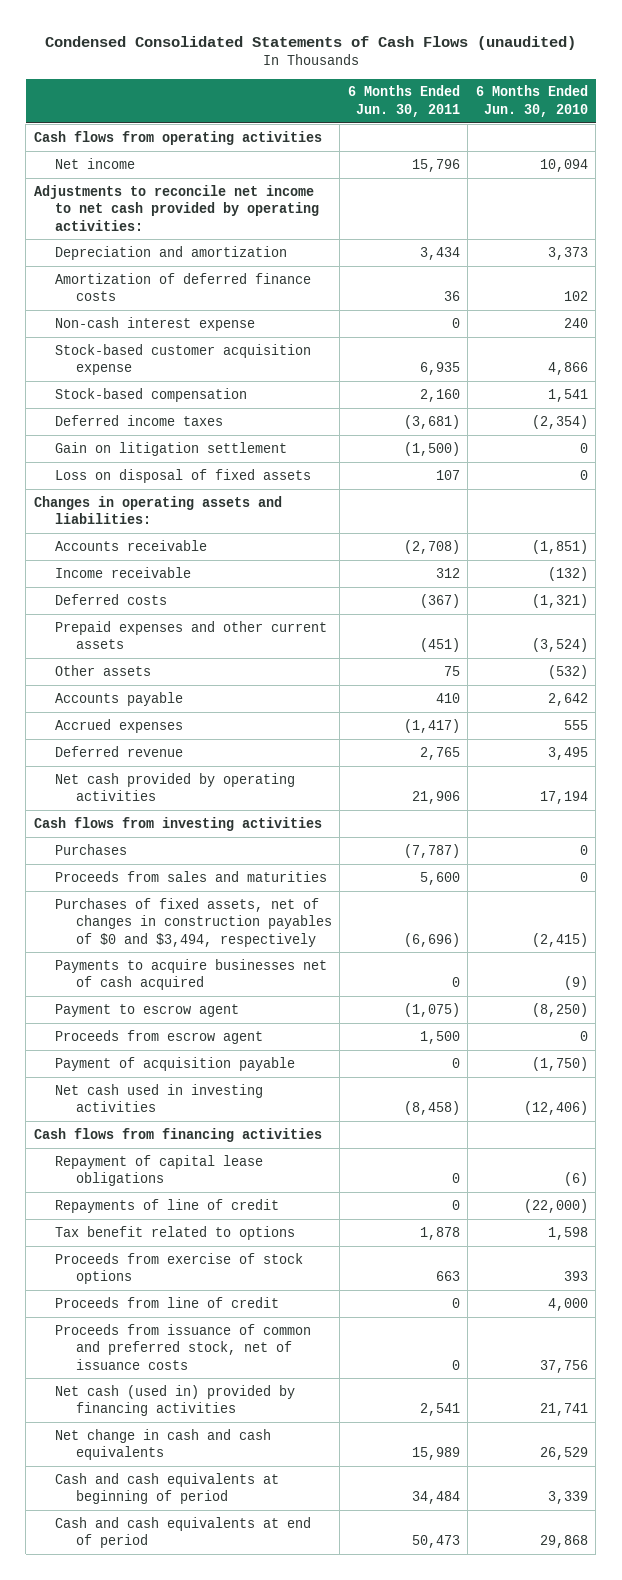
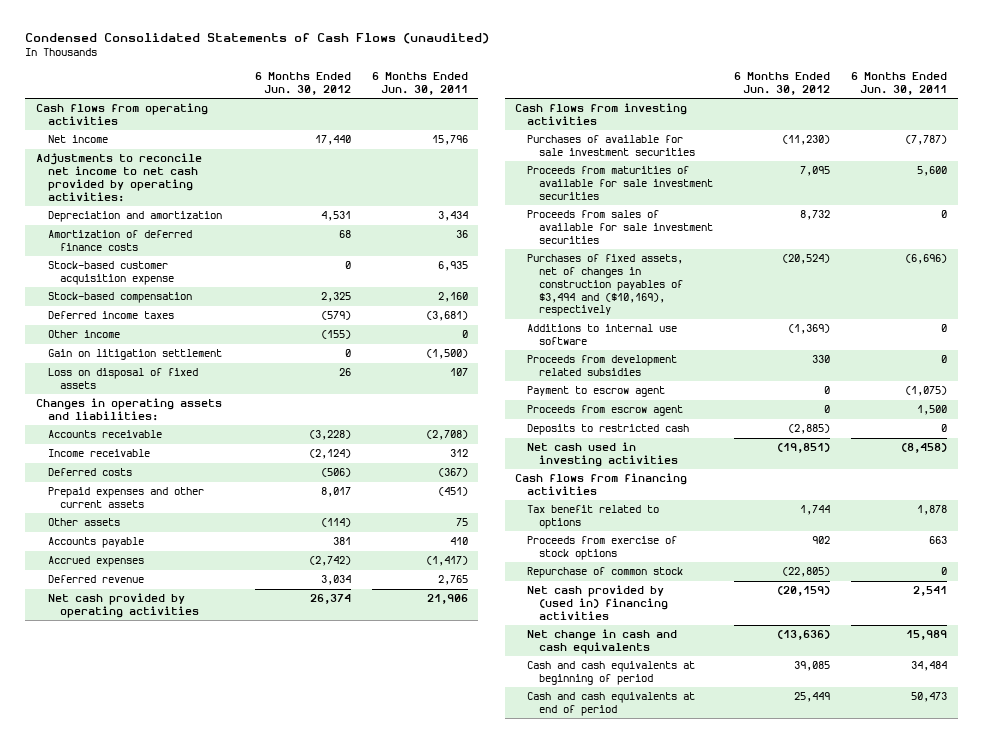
[475,85,588,117] 6 Months Ended Jun. 30, 2010 -> none
none -> [254,71,351,95] 6 Months Ended Jun. 30, 2012
[54,316,255,331] Non-cash interest expense -> none
none -> [47,330,120,339] Other income
[54,958,327,991] Payments to acquire businesses net of cash acquired -> none
[54,843,127,855] Purchases -> [527,135,696,157] Purchases of available for sale investment securities
[54,870,327,882] Proceeds from sales and maturities -> [527,166,714,200] Proceeds from maturities of available for sale investment securities
none -> [527,210,714,244] Proceeds from sales of available for sale investment securities
[54,897,332,947] Purchases of fixed assets, net of changes in construction payables of $0 and $3,494, respectively -> [527,254,684,317] Purchases of fixed assets, net of changes in construction payables of $3,494 and ($10,169), respectively
none -> [527,324,678,346] Additions to internal use software
none -> [527,355,678,377] Proceeds from development related subsidies
[54,1056,295,1071] Payment of acquisition payable -> none
none -> [527,424,690,436] Deposits to restricted cash
[54,1154,263,1187] Repayment of capital lease obligations -> none
[54,1198,279,1213] Repayments of line of credit -> none
[54,1296,279,1308] Proceeds from line of credit -> none
[54,1323,311,1370] Proceeds from issuance of common and preferred stock, net of issuance costs -> none
none -> [527,567,684,579] Repurchase of common stock
[54,1384,295,1417] Net cash (used in) provided by financing activities -> [527,585,669,620] Net cash provided by (used in) financing activities

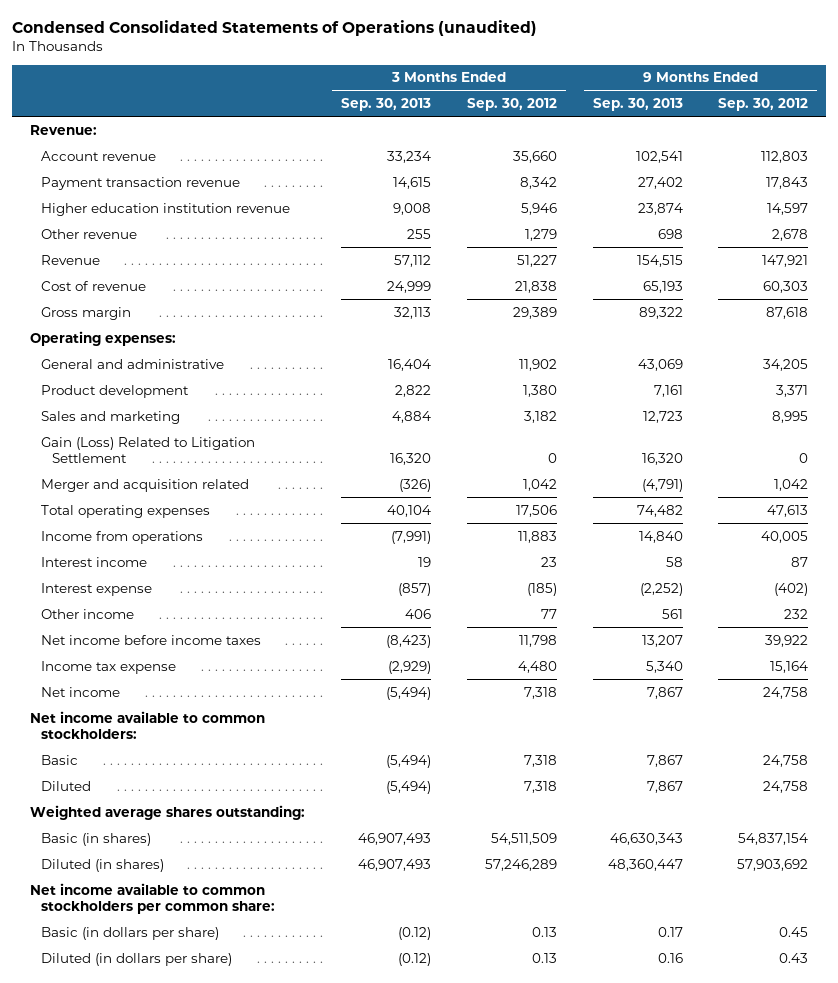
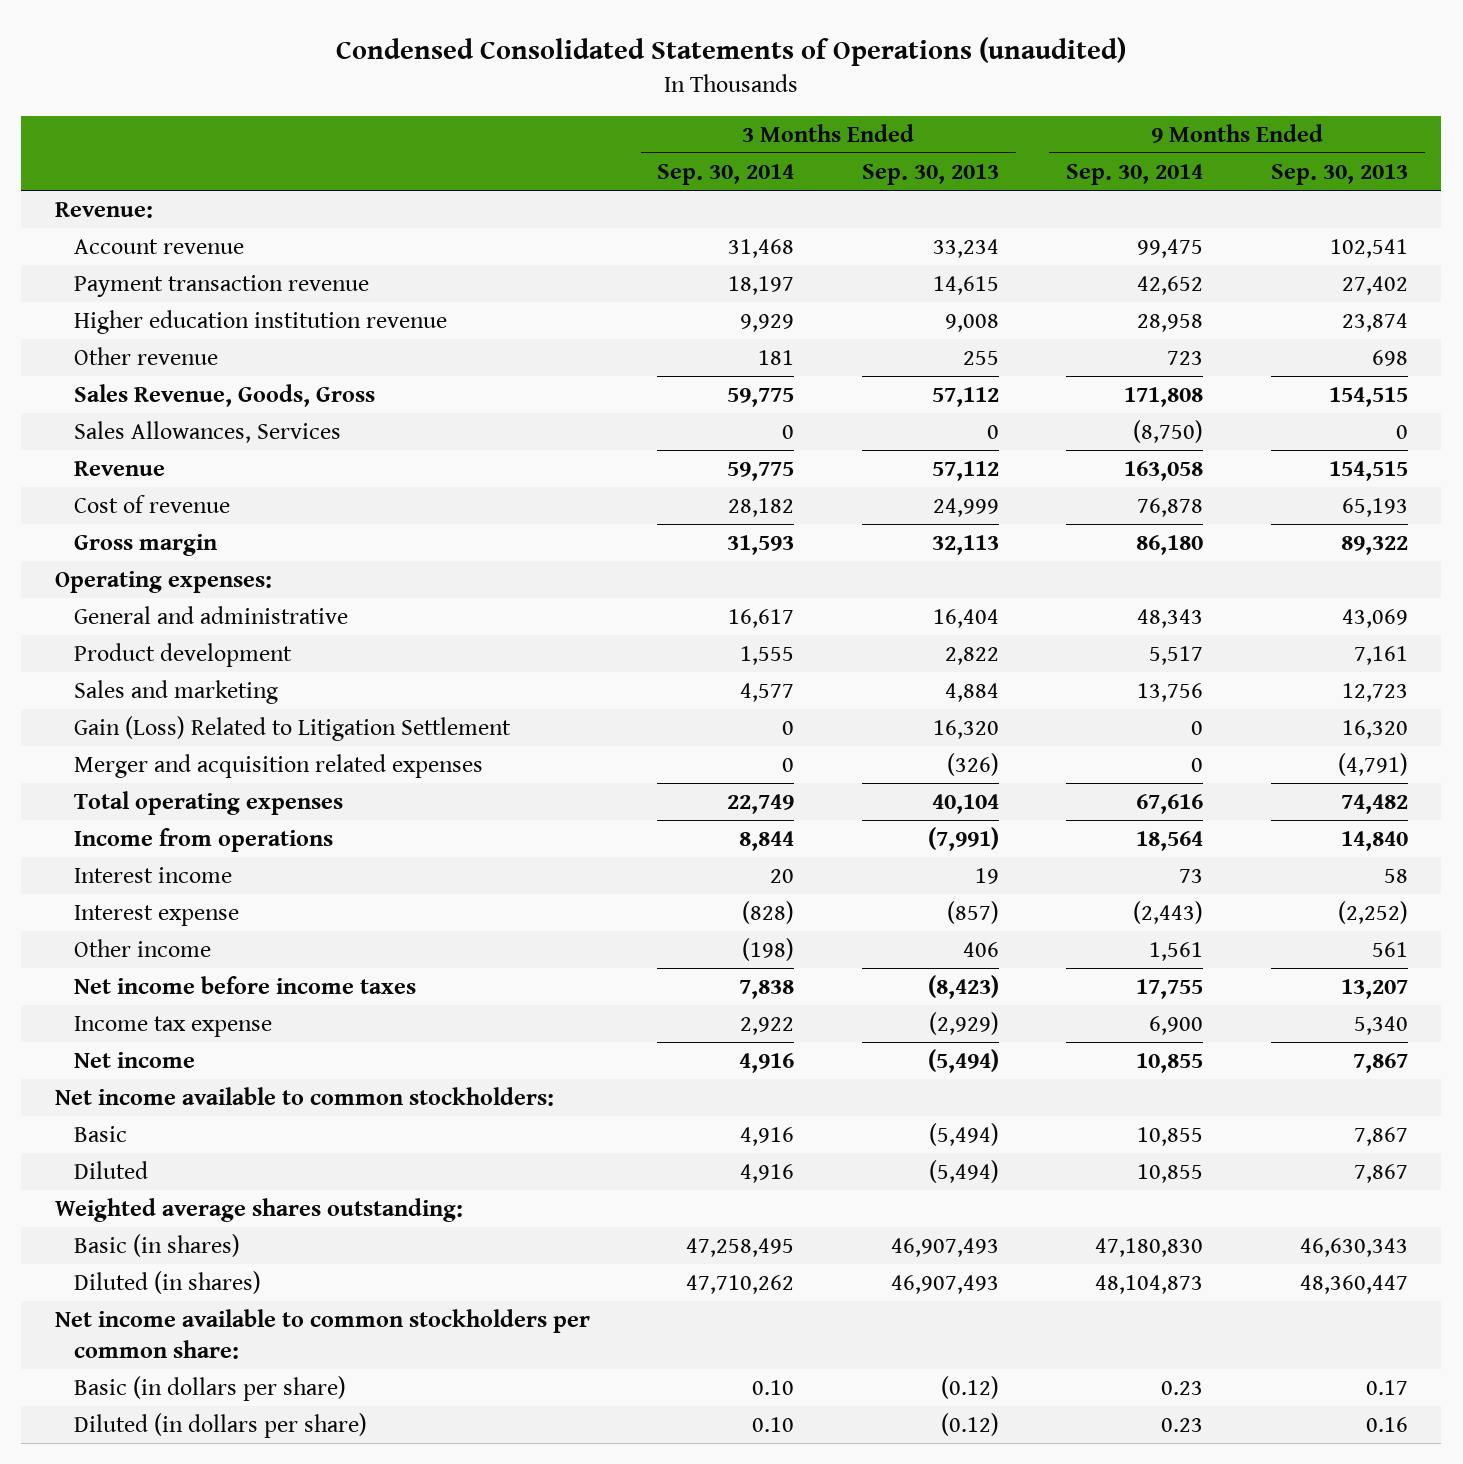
[466,98,557,112] Sep. 30, 2012 -> none
[718,98,809,112] Sep. 30, 2012 -> none
none -> [657,164,795,186] Sep. 30, 2014
none -> [1066,164,1204,186] Sep. 30, 2014
none -> [74,384,376,408] Sales Revenue, Goods, Gross
none -> [74,421,342,444] Sales Allowances, Services
[40,478,249,492] Merger and acquisition related -> [74,754,484,779] Merger and acquisition related expenses

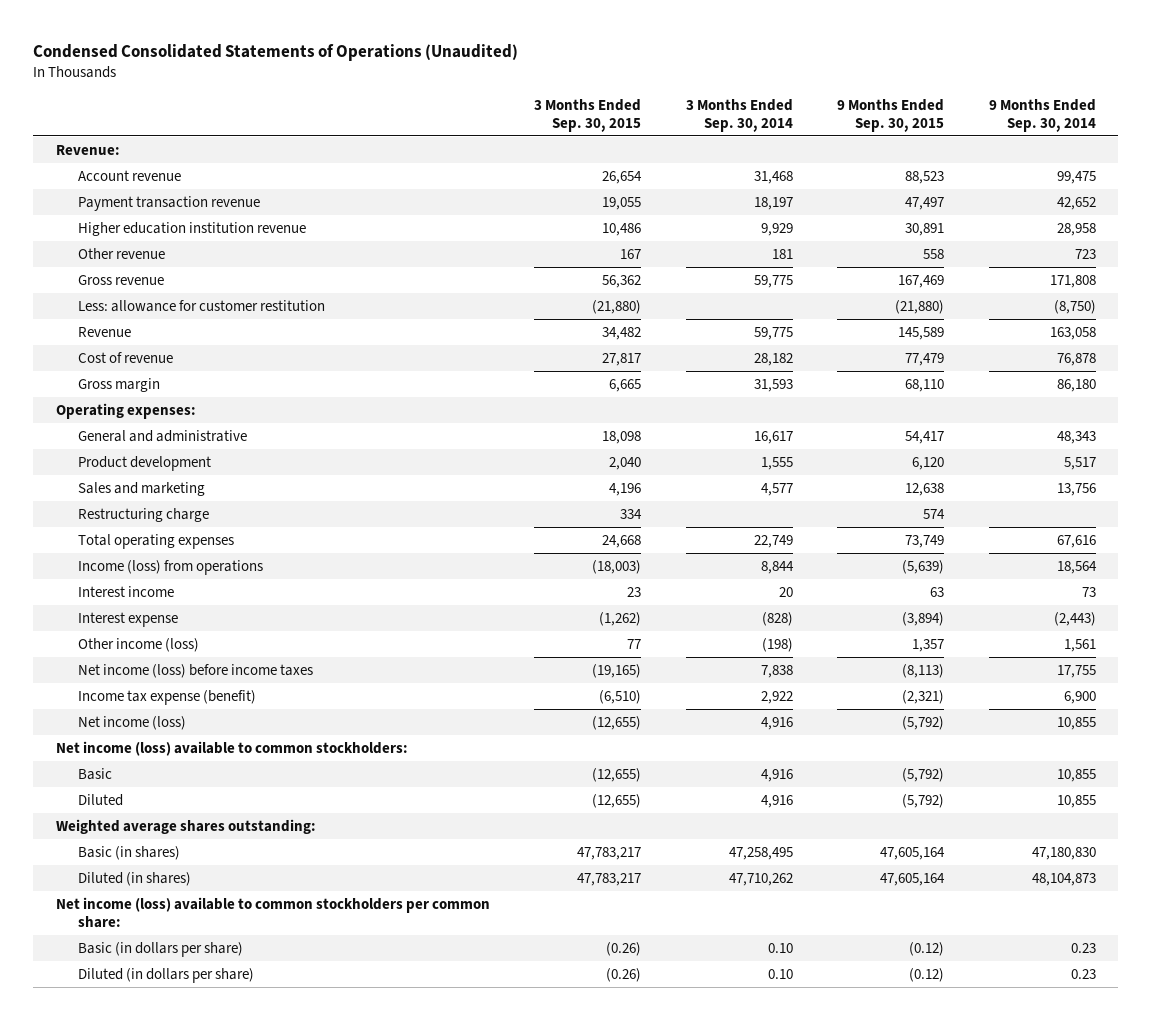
[336,36,1127,66] Condensed Consolidated Statements of Operations (unaudited) -> [33,43,519,61] Condensed Consolidated Statements of Operations (Unaudited)
[861,164,999,186] Sep. 30, 2013 -> none
[1270,164,1408,186] Sep. 30, 2013 -> none
none -> [534,98,642,132] 3 Months Ended Sep. 30, 2015
none -> [837,98,945,132] 9 Months Ended Sep. 30, 2015
[74,421,342,444] Sales Allowances, Services -> none
[74,384,376,408] Sales Revenue, Goods, Gross -> [78,274,165,285] Gross revenue
none -> [78,299,326,312] Less: allowance for customer restitution
[74,716,512,742] Gain (Loss) Related to Litigation Settlement -> none
[74,754,484,779] Merger and acquisition related expenses -> none
none -> [78,507,210,522] Restructuring charge
[74,828,334,853] Income from operations -> [78,559,264,575] Income (loss) from operations
[74,939,212,958] Other income -> [78,637,200,652] Other income (loss)
[74,976,417,995] Net income before income taxes -> [78,663,314,678] Net income (loss) before income taxes
[74,1016,273,1038] Income tax expense -> [78,689,257,705] Income tax expense (benefit)
[74,1052,196,1069] Net income -> [78,715,187,730] Net income (loss)
[55,1087,555,1107] Net income available to common stockholders: -> [55,740,408,756] Net income (loss) available to common stockholders:
[55,1309,591,1359] Net income available to common stockholders per common share: -> [55,896,490,928] Net income (loss) available to common stockholders per common share:

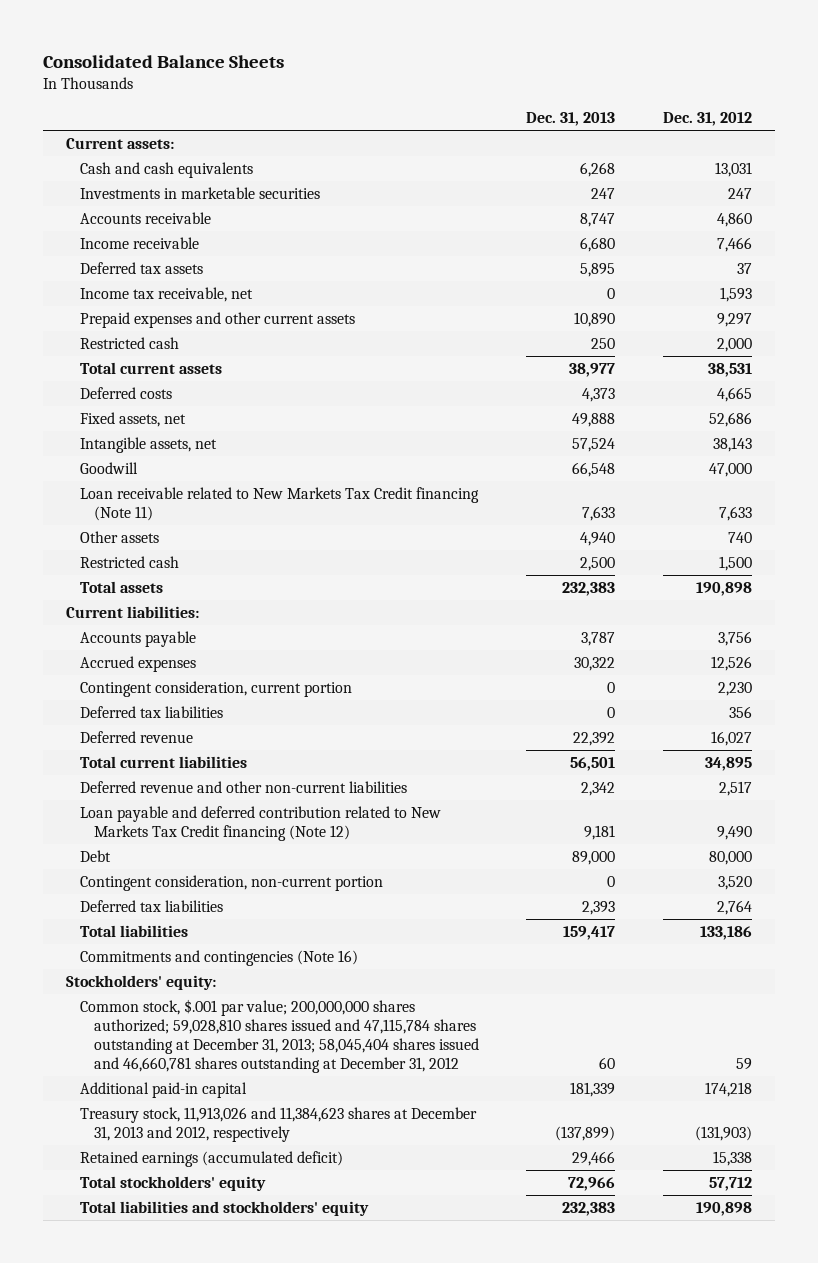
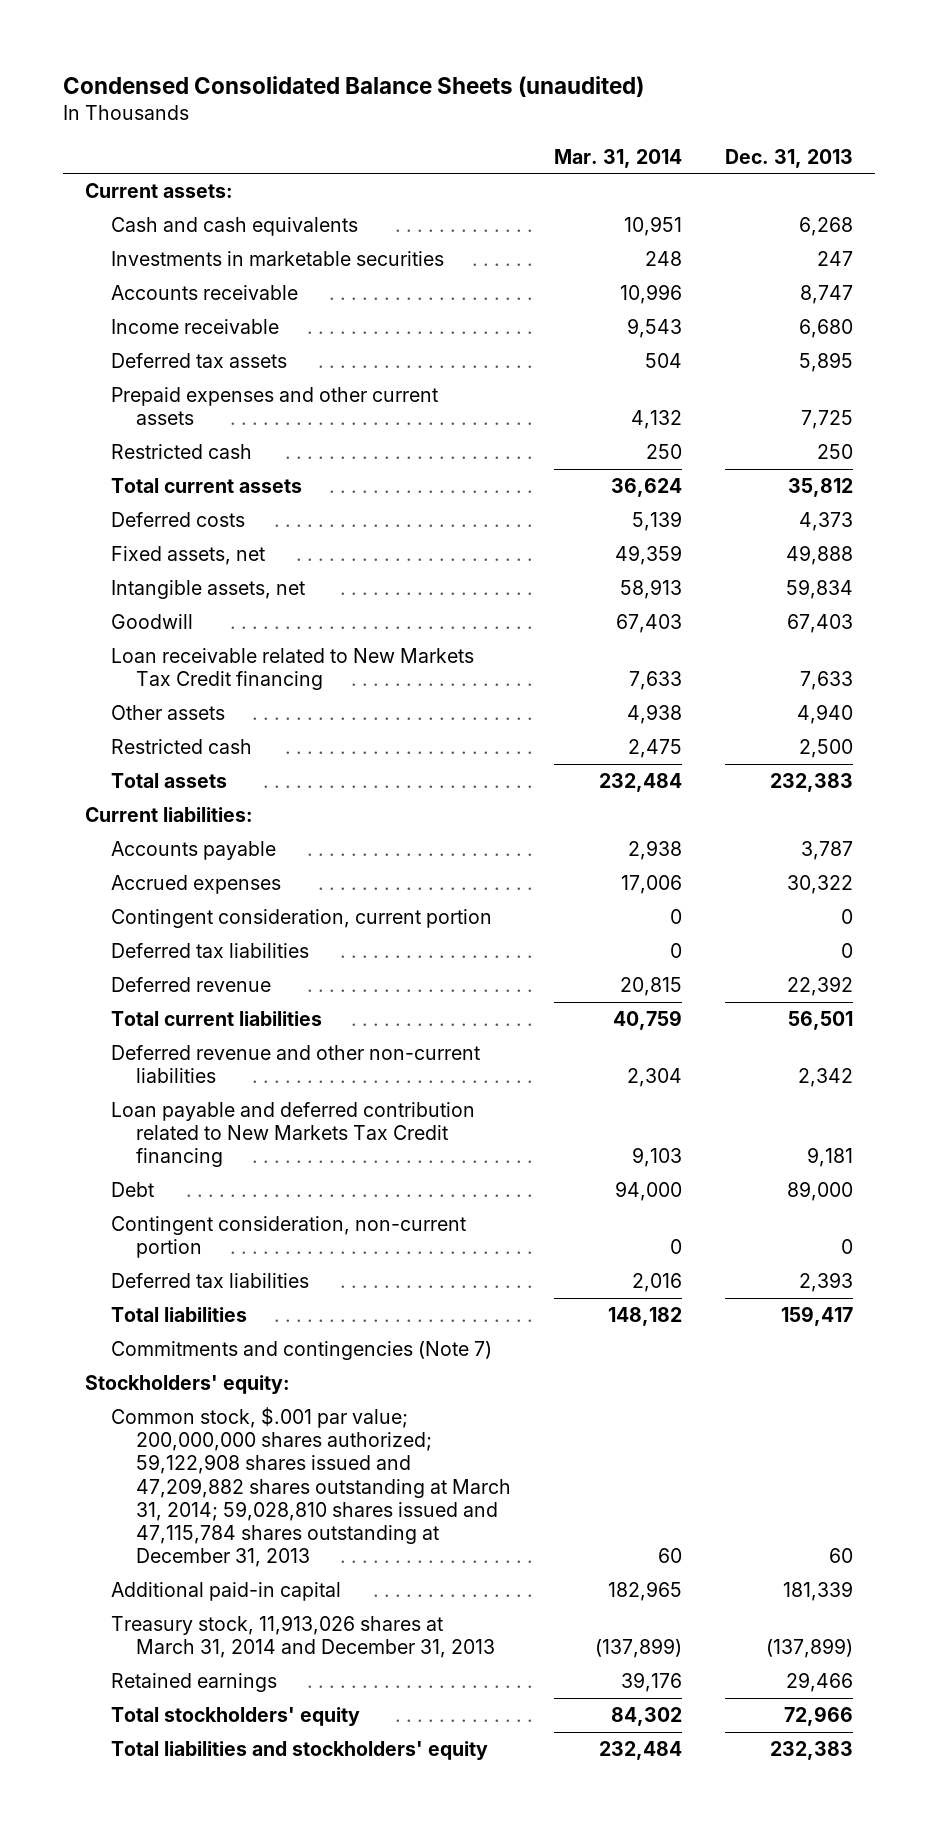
[42,54,284,68] Consolidated Balance Sheets -> [63,75,645,97] Condensed Consolidated Balance Sheets (unaudited)
[662,112,752,127] Dec. 31, 2012 -> none
none -> [554,148,683,168] Mar. 31, 2014
[80,287,254,303] Income tax receivable, net -> none
[574,312,616,328] 10,890 -> [801,410,854,430] 7,725
[569,363,616,378] 38,977 -> [788,477,854,497] 35,812
[572,438,616,453] 57,524 -> [786,578,854,599] 59,834
[572,462,616,478] 66,548 -> [787,613,854,633] 67,403
[80,487,480,522] Loan receivable related to New Markets Tax Credit financing (Note 11) -> [110,647,474,691] Loan receivable related to New Markets Tax Credit financing
[80,806,442,842] Loan payable and deferred contribution related to New Markets Tax Credit financing (Note 12) -> [110,1101,475,1168] Loan payable and deferred contribution related to New Markets Tax Credit financing
[80,950,359,967] Commitments and contingencies (Note 16) -> [110,1340,492,1360] Commitments and contingencies (Note 7)
[80,999,480,1073] Common stock, $.001 par value; 200,000,000 shares authorized; 59,028,810 shares issued and 47,115,784 shares outstanding at December 31, 2013; 58,045,404 shares issued and 46,660,781 shares outstanding at December 31, 2012 -> [110,1406,512,1568] Common stock, $.001 par value; 200,000,000 shares authorized; 59,122,908 shares issued and 47,209,882 shares outstanding at March 31, 2014; 59,028,810 shares issued and 47,115,784 shares outstanding at December 31, 2013
[80,1107,478,1143] Treasury stock, 11,913,026 and 11,384,623 shares at December 31, 2013 and 2012, respectively -> [110,1614,496,1659] Treasury stock, 11,913,026 shares at March 31, 2014 and December 31, 2013
[80,1151,344,1168] Retained earnings (accumulated deficit) -> [110,1672,277,1692] Retained earnings

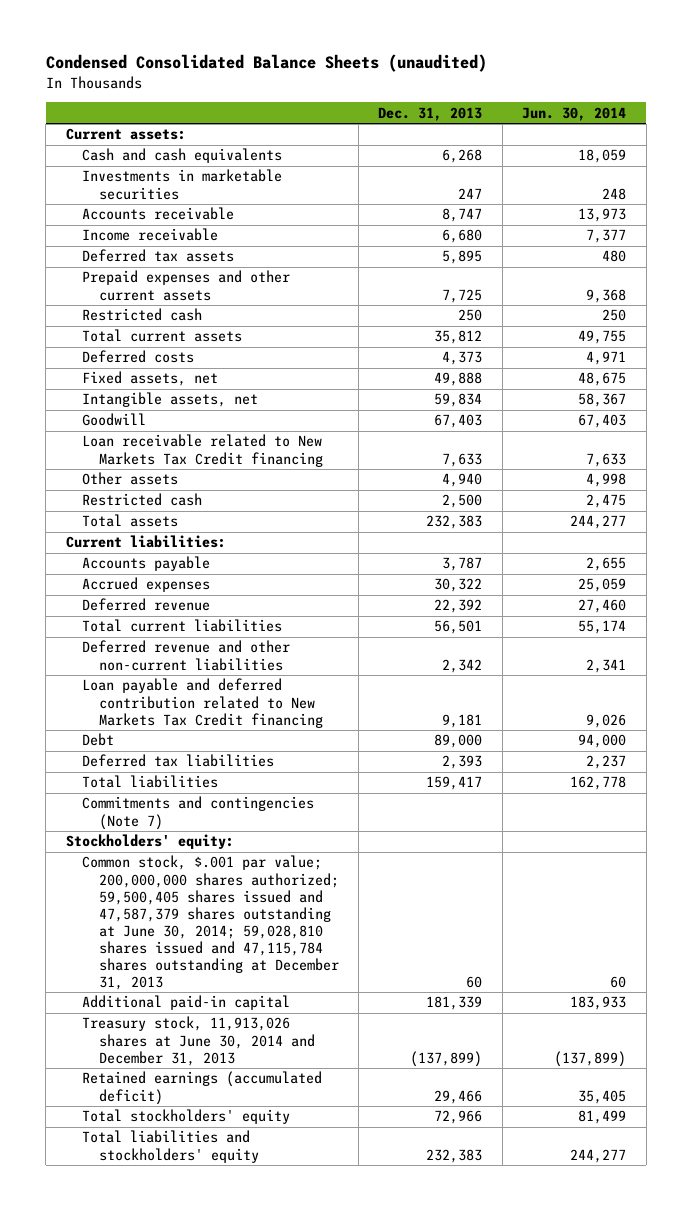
[554,148,683,168] Mar. 31, 2014 -> none
none -> [522,106,627,121] Jun. 30, 2014
[110,908,492,928] Contingent consideration, current portion -> none
[110,942,309,958] Deferred tax liabilities -> none
[110,1215,466,1259] Contingent consideration, non-current portion -> none
[110,1406,512,1568] Common stock, $.001 par value; 200,000,000 shares authorized; 59,122,908 shares issued and 47,209,882 shares outstanding at March 31, 2014; 59,028,810 shares issued and 47,115,784 shares outstanding at December 31, 2013 -> [82,855,339,991] Common stock, $.001 par value; 200,000,000 shares authorized; 59,500,405 shares issued and 47,587,379 shares outstanding at June 30, 2014; 59,028,810 shares issued and 47,115,784 shares outstanding at December 31, 2013
[110,1614,496,1659] Treasury stock, 11,913,026 shares at March 31, 2014 and December 31, 2013 -> [82,1016,315,1066] Treasury stock, 11,913,026 shares at June 30, 2014 and December 31, 2013
[110,1672,277,1692] Retained earnings -> [82,1071,323,1105] Retained earnings (accumulated deficit)

